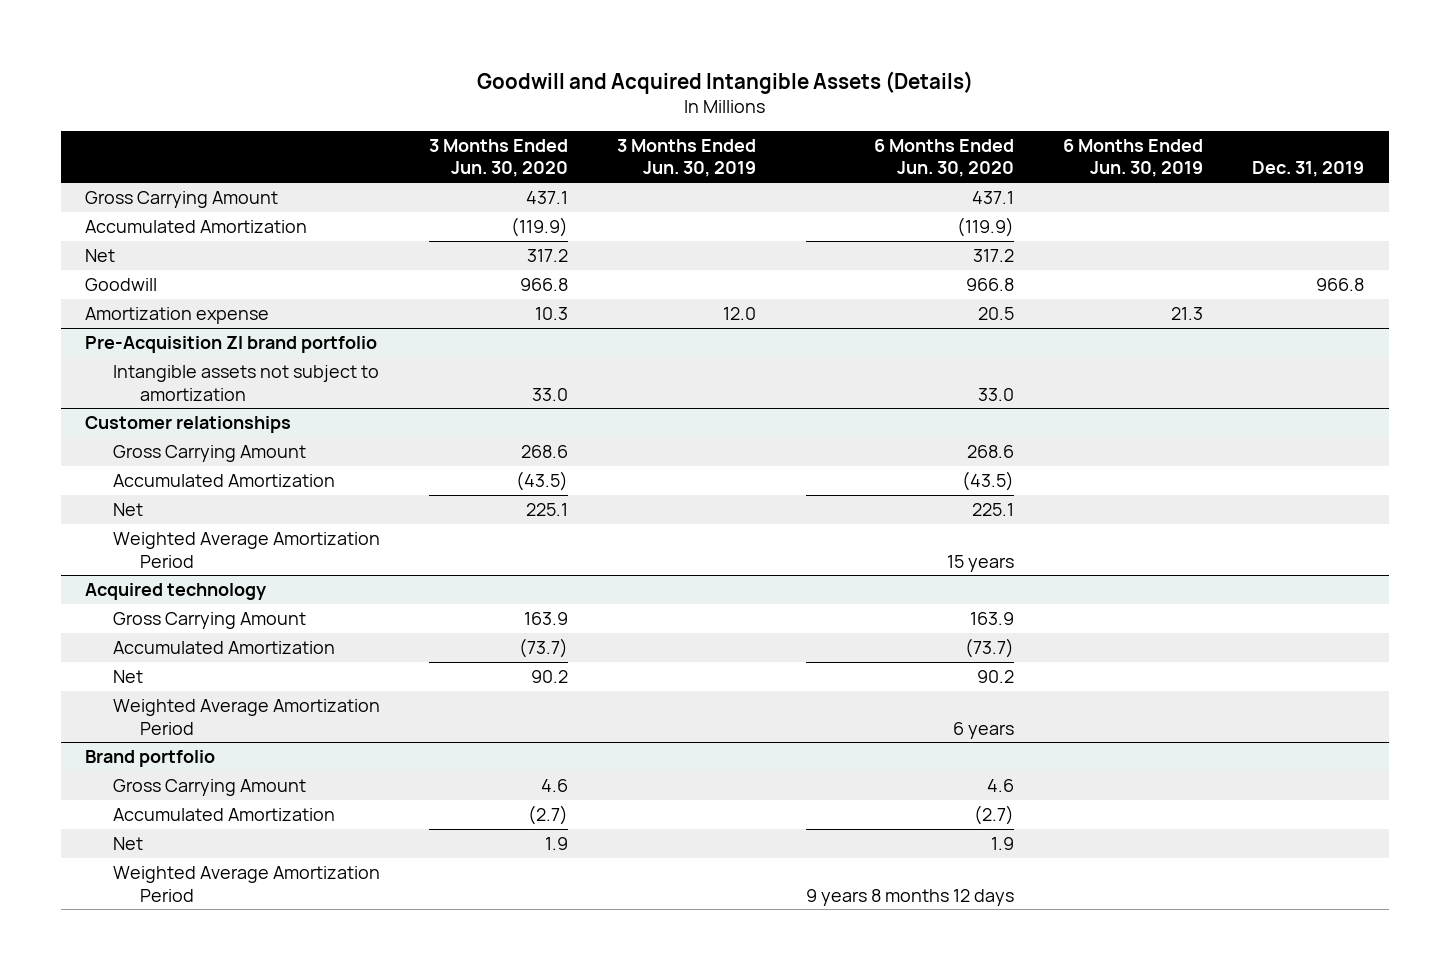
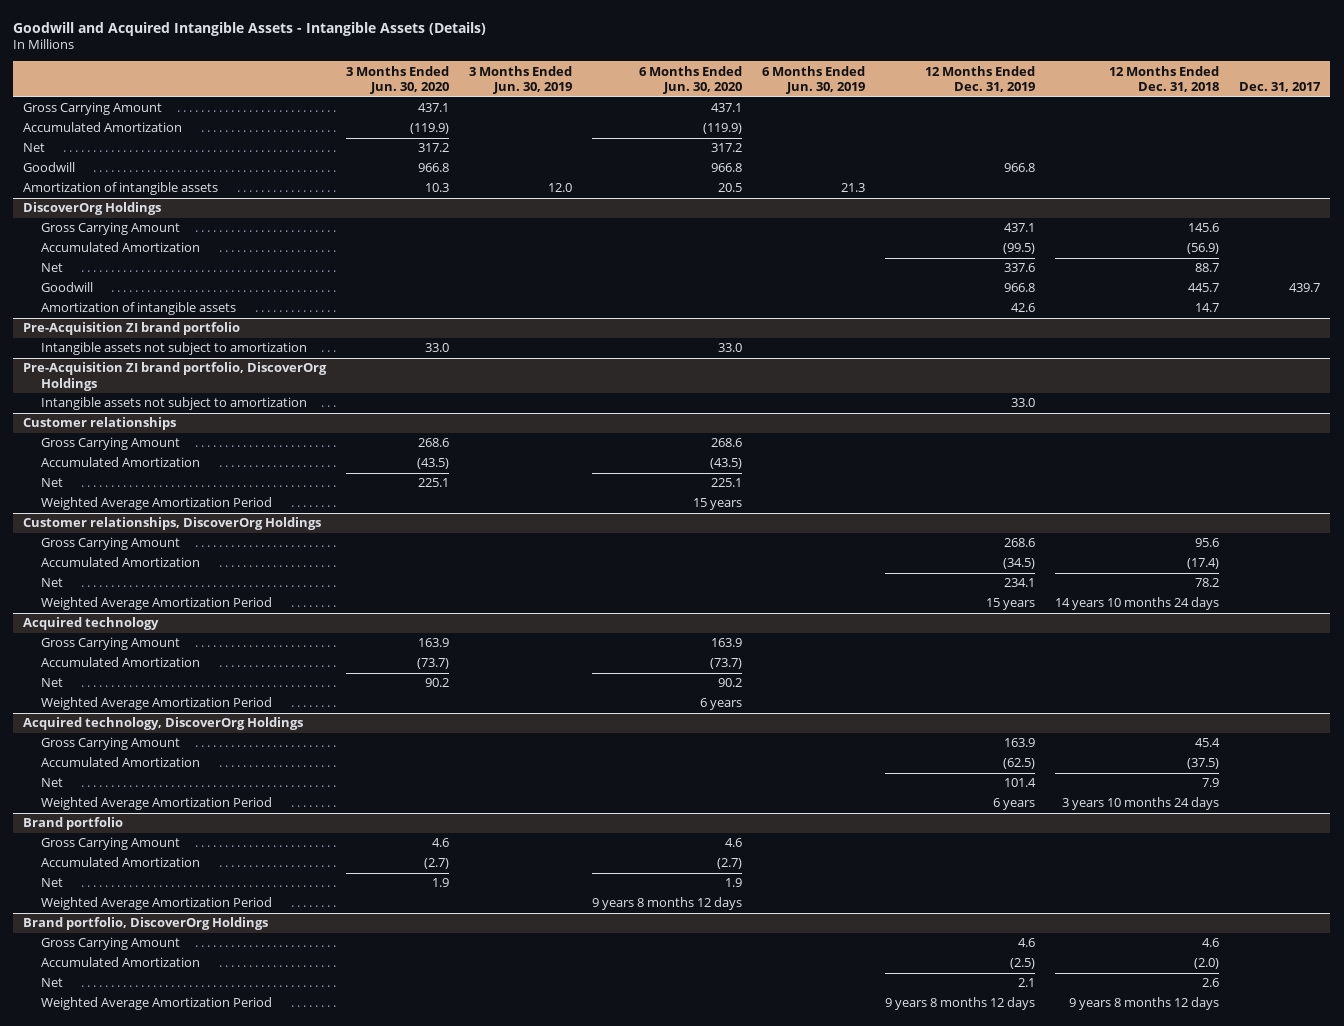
[476,70,973,94] Goodwill and Acquired Intangible Assets (Details) -> [13,21,487,36] Goodwill and Acquired Intangible Assets - Intangible Assets (Details)
[1252,161,1365,178] Dec. 31, 2019 -> none
none -> [925,65,1036,93] 12 Months Ended Dec. 31, 2019
none -> [1109,65,1220,93] 12 Months Ended Dec. 31, 2018
none -> [1239,82,1322,93] Dec. 31, 2017
[85,306,270,324] Amortization expense -> [23,182,219,196] Amortization of intangible assets
none -> [23,202,162,216] DiscoverOrg Holdings
none -> [41,222,181,236] Gross Carrying Amount
none -> [41,242,201,253] Accumulated Amortization
none -> [41,263,64,273] Net
none -> [41,282,94,293] Goodwill
none -> [41,302,237,316] Amortization of intangible assets
none -> [23,362,328,391] Pre-Acquisition ZI brand portfolio, DiscoverOrg Holdings
none -> [41,397,308,411] Intangible assets not subject to amortization
none -> [23,517,322,531] Customer relationships, DiscoverOrg Holdings
none -> [41,537,181,551] Gross Carrying Amount
none -> [41,557,201,568] Accumulated Amortization
none -> [41,578,64,588] Net
none -> [41,597,273,611] Weighted Average Amortization Period
none -> [23,717,304,731] Acquired technology, DiscoverOrg Holdings
none -> [41,737,181,751] Gross Carrying Amount
none -> [41,757,201,768] Accumulated Amortization
none -> [41,778,64,788] Net
none -> [41,797,273,811] Weighted Average Amortization Period
none -> [23,917,269,931] Brand portfolio, DiscoverOrg Holdings
none -> [41,937,181,951] Gross Carrying Amount
none -> [41,957,201,968] Accumulated Amortization
none -> [41,978,64,988] Net
none -> [41,997,273,1011] Weighted Average Amortization Period

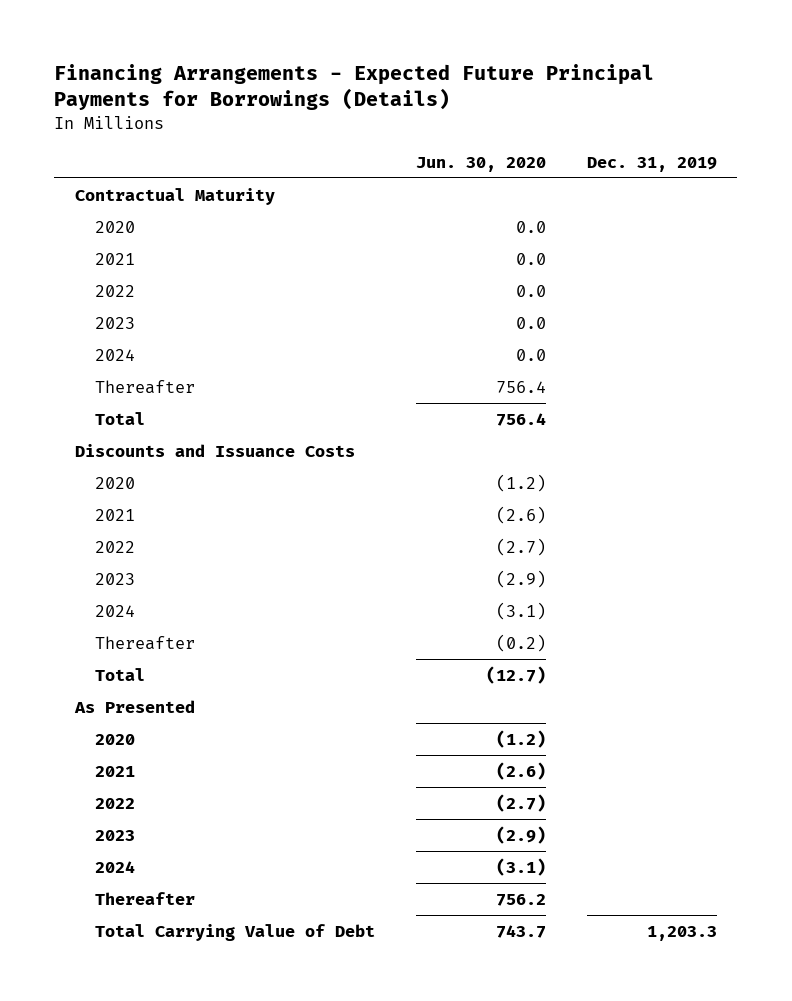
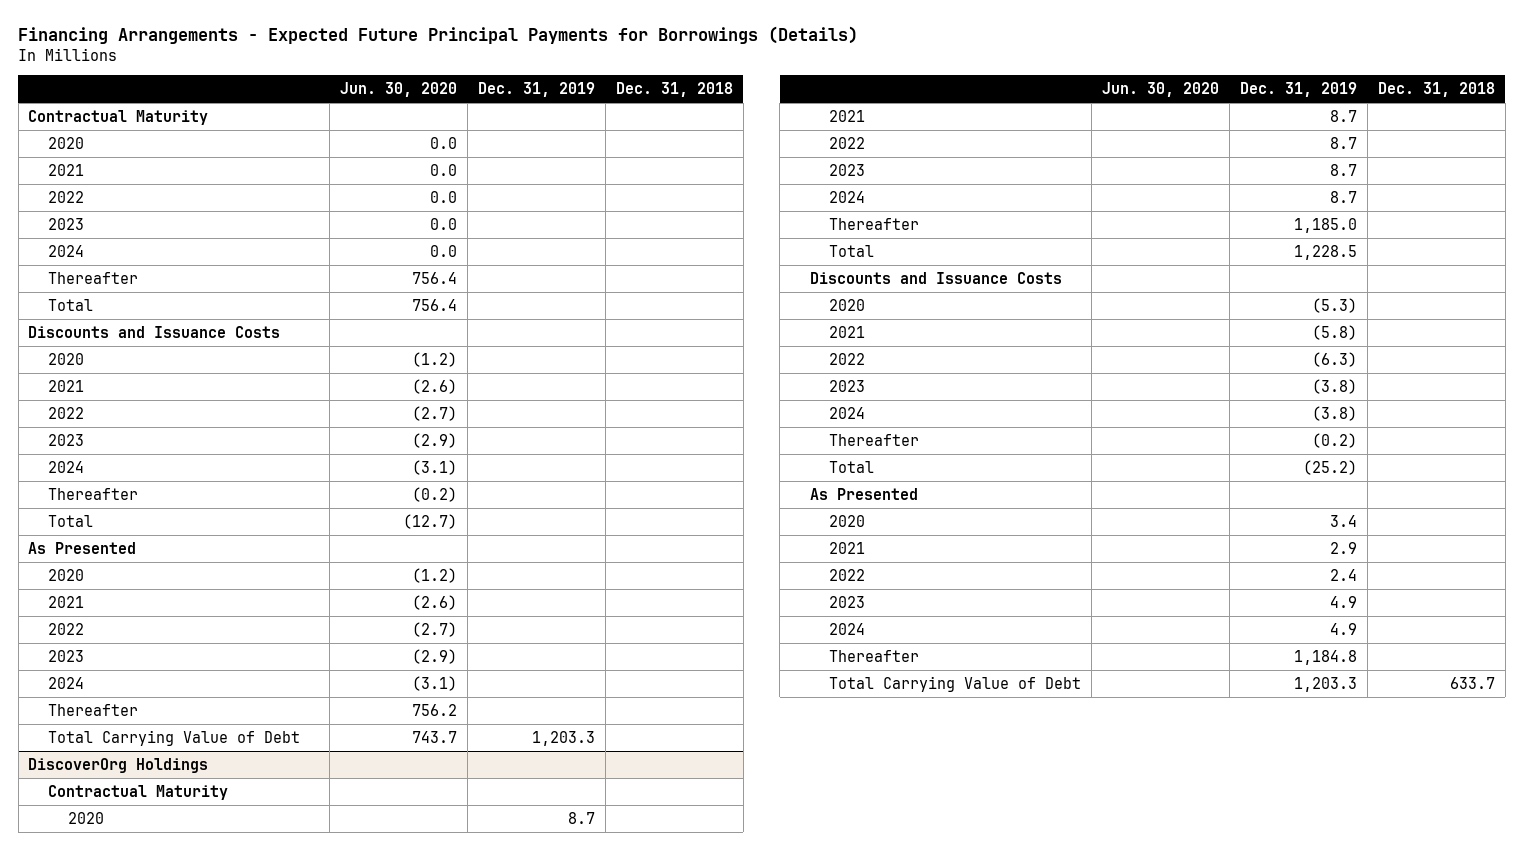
none -> [615,82,733,98] Dec. 31, 2018
none -> [28,757,209,773] DiscoverOrg Holdings
none -> [48,784,229,800] Contractual Maturity
none -> [67,811,104,824] 2020
none -> [829,109,866,122] 2021
none -> [829,136,866,149] 2022
none -> [829,163,866,176] 2023
none -> [829,190,866,203] 2024
none -> [829,217,920,230] Thereafter
none -> [829,244,875,257] Total
none -> [809,271,1062,284] Discounts and Issuance Costs
none -> [829,298,866,311] 2020
none -> [829,325,866,338] 2021
none -> [829,352,866,365] 2022
none -> [829,379,866,392] 2023
none -> [829,406,866,419] 2024
none -> [829,433,920,446] Thereafter
none -> [829,460,875,473] Total
none -> [809,487,918,500] As Presented
none -> [829,514,866,527] 2020
none -> [829,541,866,554] 2021
none -> [829,568,866,581] 2022
none -> [829,595,866,608] 2023
none -> [829,622,866,635] 2024
none -> [829,649,920,662] Thereafter
none -> [829,675,1082,692] Total Carrying Value of Debt

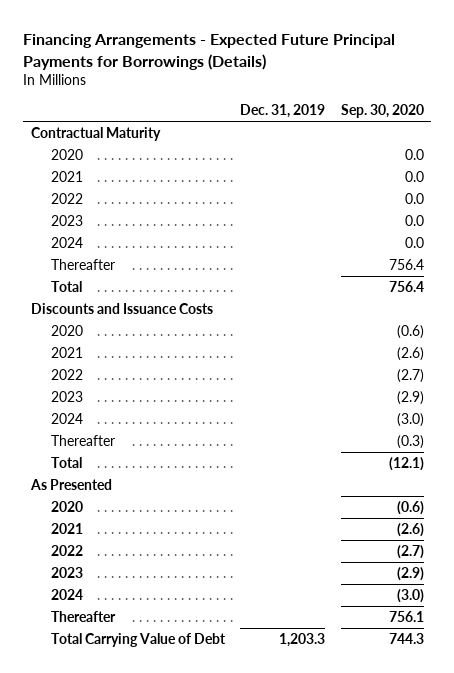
[340,82,458,98] Jun. 30, 2020 -> none
[615,82,733,98] Dec. 31, 2018 -> none
none -> [340,104,424,119] Sep. 30, 2020
[28,757,209,773] DiscoverOrg Holdings -> none
[48,784,229,800] Contractual Maturity -> none
[67,811,104,824] 2020 -> none
[829,109,866,122] 2021 -> none
[829,136,866,149] 2022 -> none
[829,163,866,176] 2023 -> none
[829,190,866,203] 2024 -> none
[829,217,920,230] Thereafter -> none
[829,244,875,257] Total -> none
[809,271,1062,284] Discounts and Issuance Costs -> none
[829,298,866,311] 2020 -> none
[829,325,866,338] 2021 -> none
[829,352,866,365] 2022 -> none
[829,379,866,392] 2023 -> none
[829,406,866,419] 2024 -> none
[829,433,920,446] Thereafter -> none
[829,460,875,473] Total -> none
[809,487,918,500] As Presented -> none
[829,514,866,527] 2020 -> none
[829,541,866,554] 2021 -> none
[829,568,866,581] 2022 -> none
[829,595,866,608] 2023 -> none
[829,622,866,635] 2024 -> none
[829,649,920,662] Thereafter -> none
[829,675,1082,692] Total Carrying Value of Debt -> none

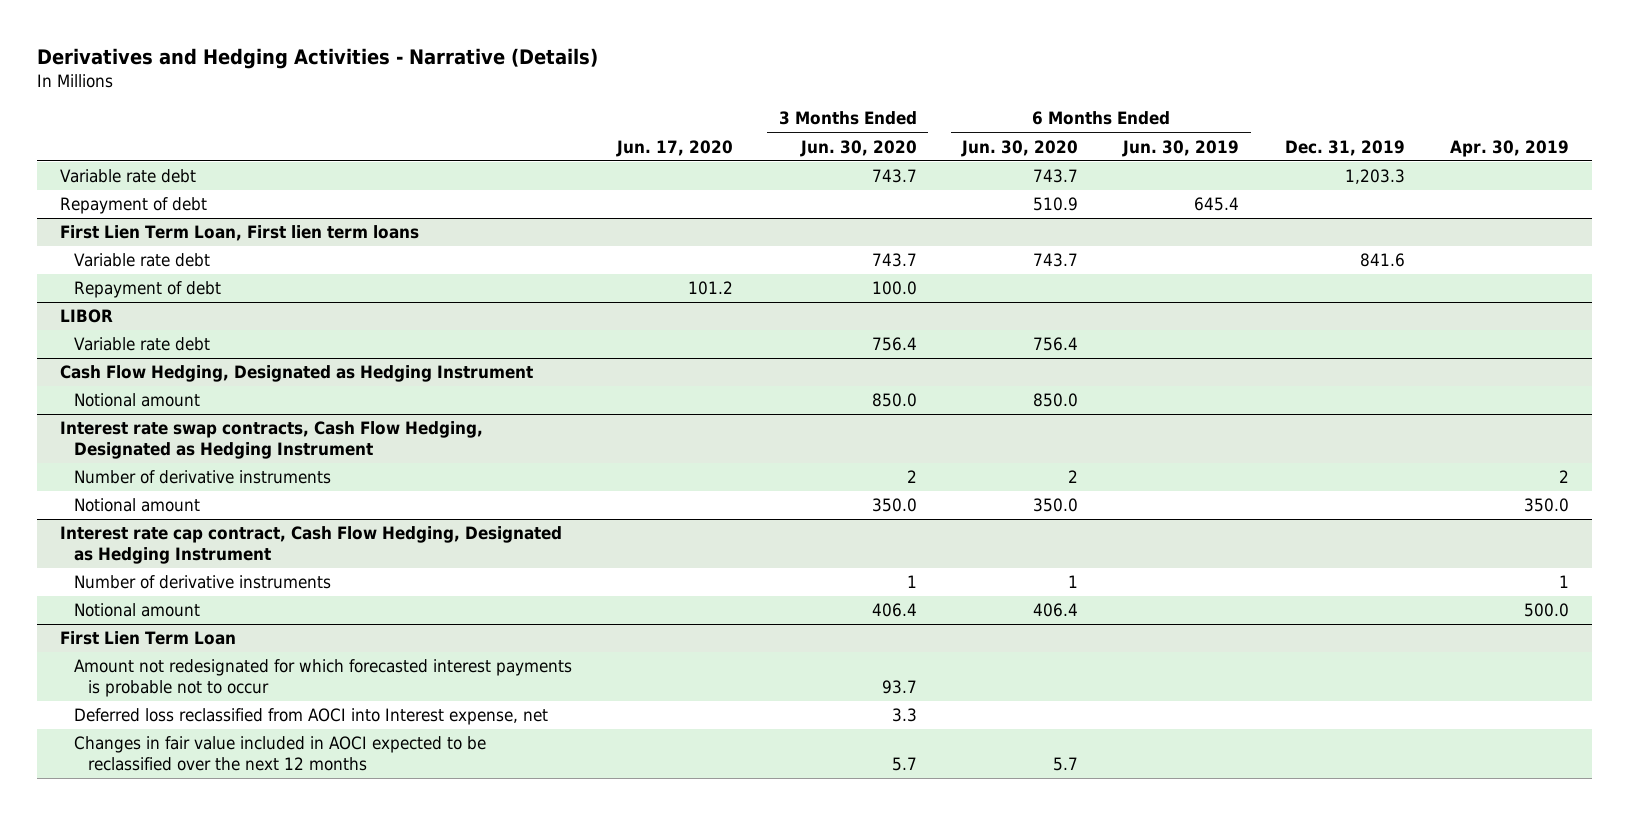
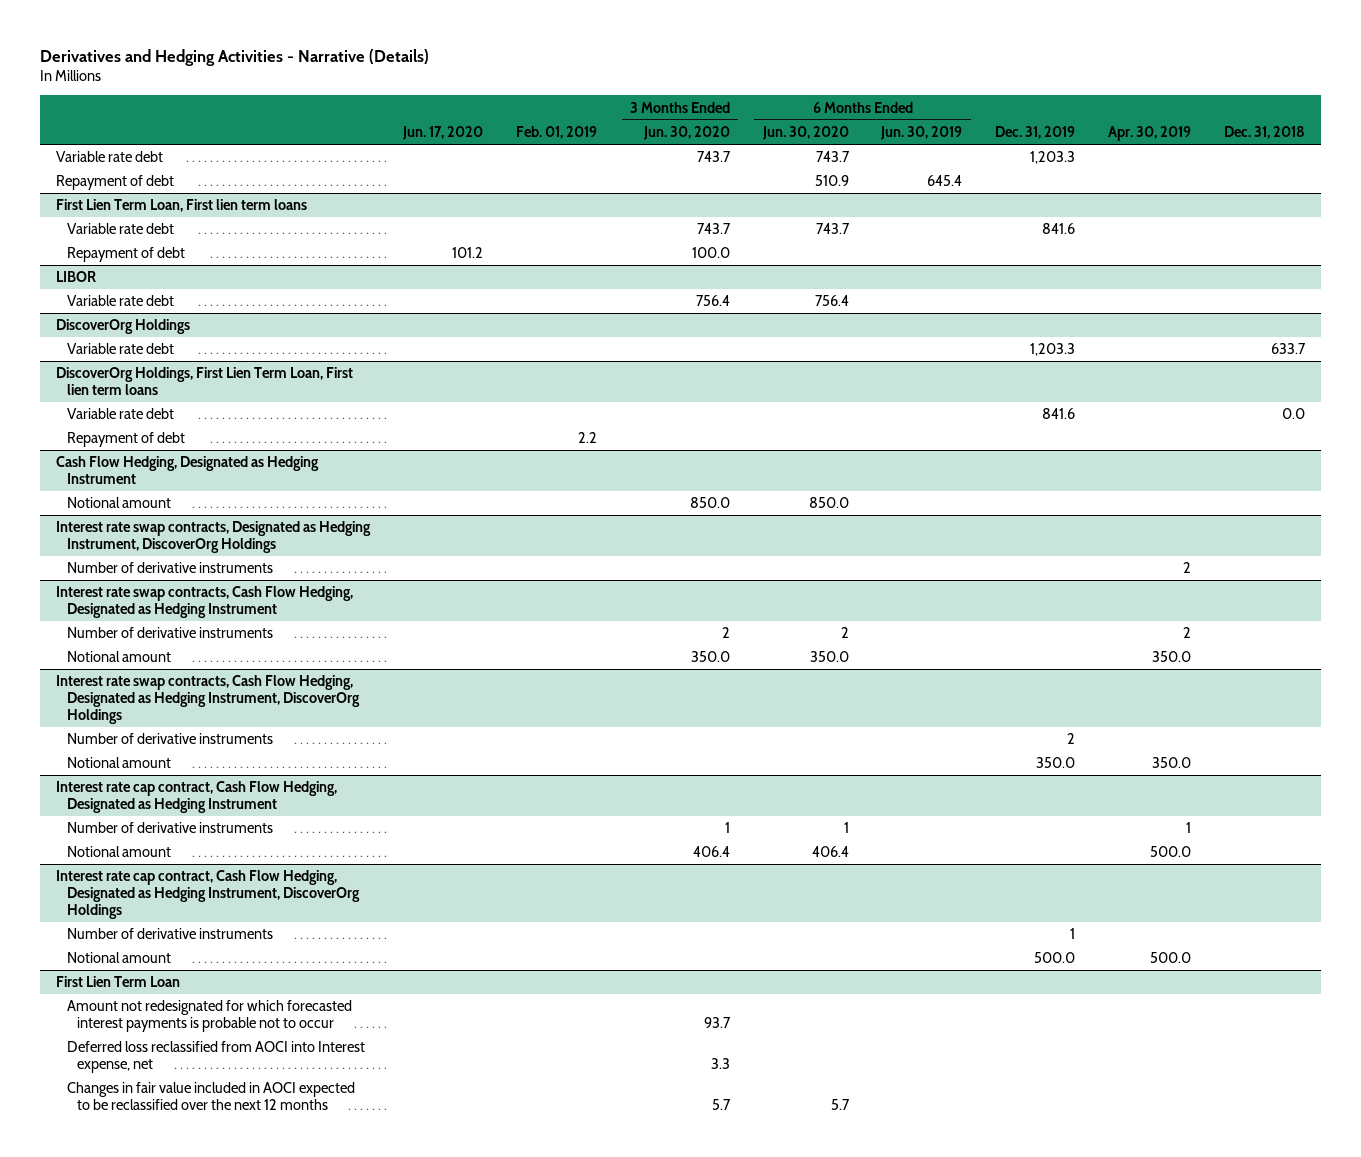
none -> [515,126,597,140] Feb. 01, 2019
none -> [1224,126,1306,140] Dec. 31, 2018
none -> [56,319,191,335] DiscoverOrg Holdings
none -> [66,343,174,355] Variable rate debt
none -> [56,367,354,396] DiscoverOrg Holdings, First Lien Term Loan, First lien term loans
none -> [66,408,174,420] Variable rate debt
none -> [66,432,185,448] Repayment of debt
none -> [56,521,372,554] Interest rate swap contracts, Designated as Hedging Instrument, DiscoverOrg Holdings
none -> [66,562,273,574] Number of derivative instruments
none -> [56,675,360,725] Interest rate swap contracts, Cash Flow Hedging, Designated as Hedging Instrument, DiscoverOrg Holdings
none -> [66,733,273,745] Number of derivative instruments
none -> [66,757,171,769] Notional amount
none -> [56,870,360,920] Interest rate cap contract, Cash Flow Hedging, Designated as Hedging Instrument, DiscoverOrg Holdings
none -> [66,928,273,940] Number of derivative instruments
none -> [66,952,171,964] Notional amount

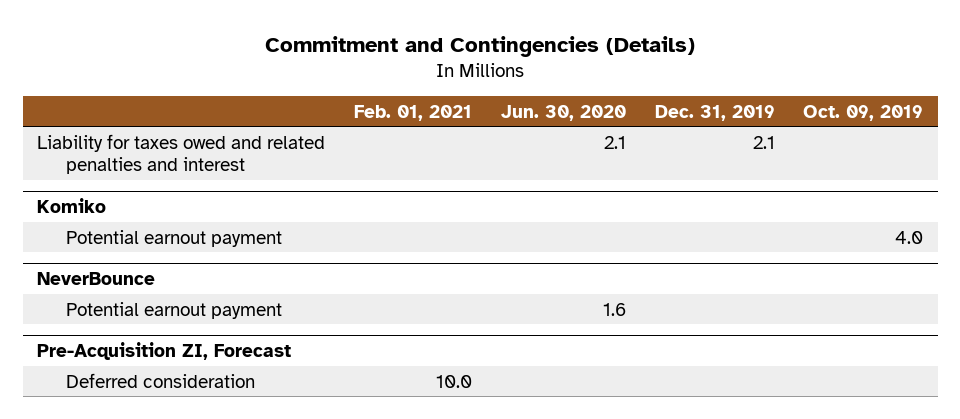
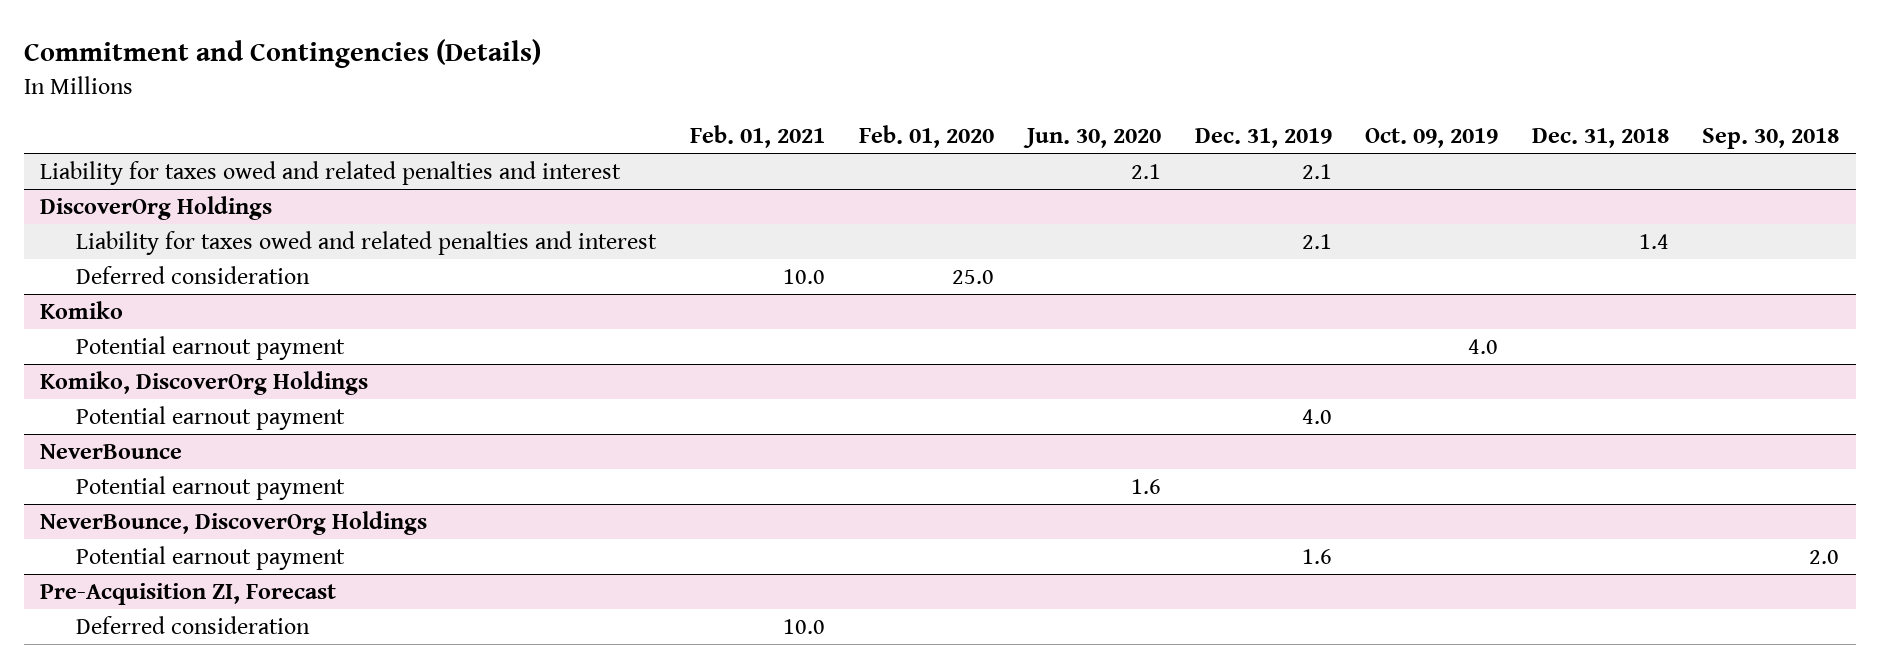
none -> [858,125,994,149] Feb. 01, 2020
none -> [1531,128,1669,149] Dec. 31, 2018
none -> [1702,128,1840,150] Sep. 30, 2018
none -> [40,196,273,221] DiscoverOrg Holdings
none -> [76,231,658,256] Liability for taxes owed and related penalties and interest
none -> [76,266,311,285] Deferred consideration
none -> [40,371,369,396] Komiko, DiscoverOrg Holdings
none -> [76,406,346,431] Potential earnout payment
none -> [40,511,428,536] NeverBounce, DiscoverOrg Holdings
none -> [76,546,346,571] Potential earnout payment

